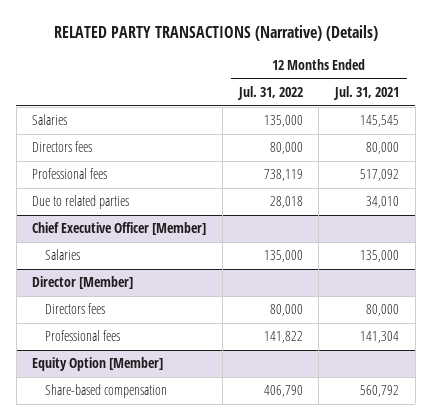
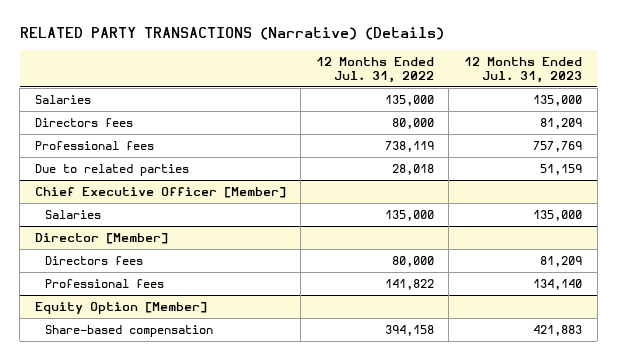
[332,86,399,101] Jul. 31, 2021 -> none
none -> [463,56,582,83] 12 Months Ended Jul. 31, 2023
[263,385,303,398] 406,790 -> [384,324,434,336] 394,158

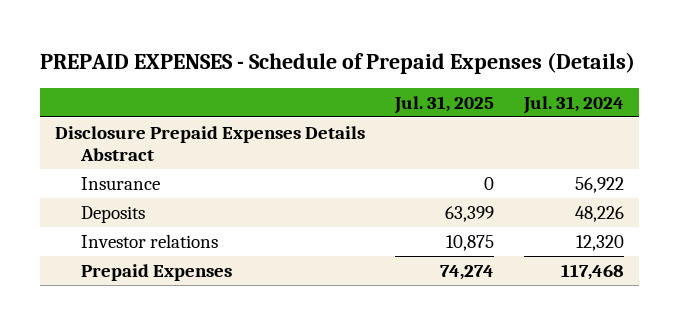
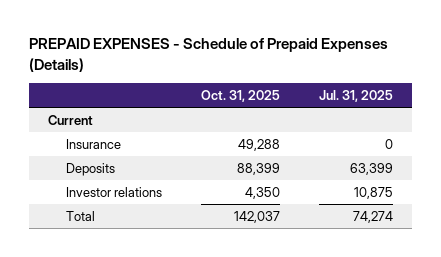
[523,96,625,115] Jul. 31, 2024 -> none
none -> [200,89,280,102] Oct. 31, 2025
[55,125,366,161] Disclosure Prepaid Expenses Details Abstract -> none
none -> [48,114,94,125] Current
[80,263,232,281] Prepaid Expenses -> [66,210,96,221] Total

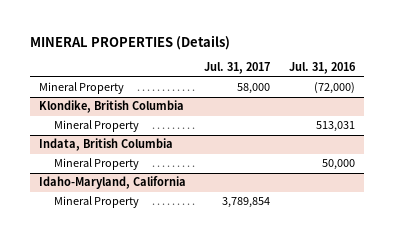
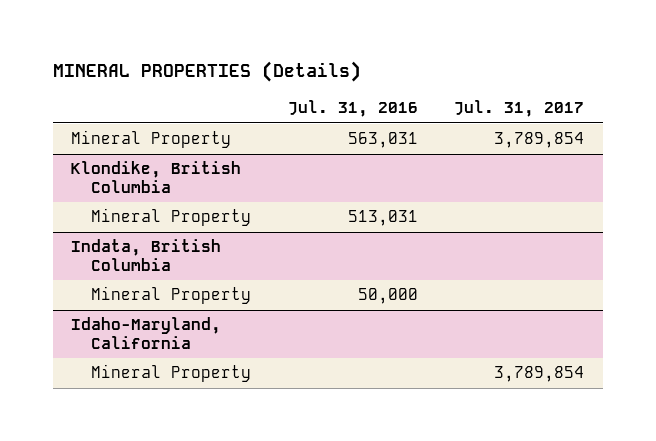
[237,83,271,95] 58,000 -> [494,132,585,149] 3,789,854
[313,82,355,95] (72,000) -> [347,132,418,149] 563,031

